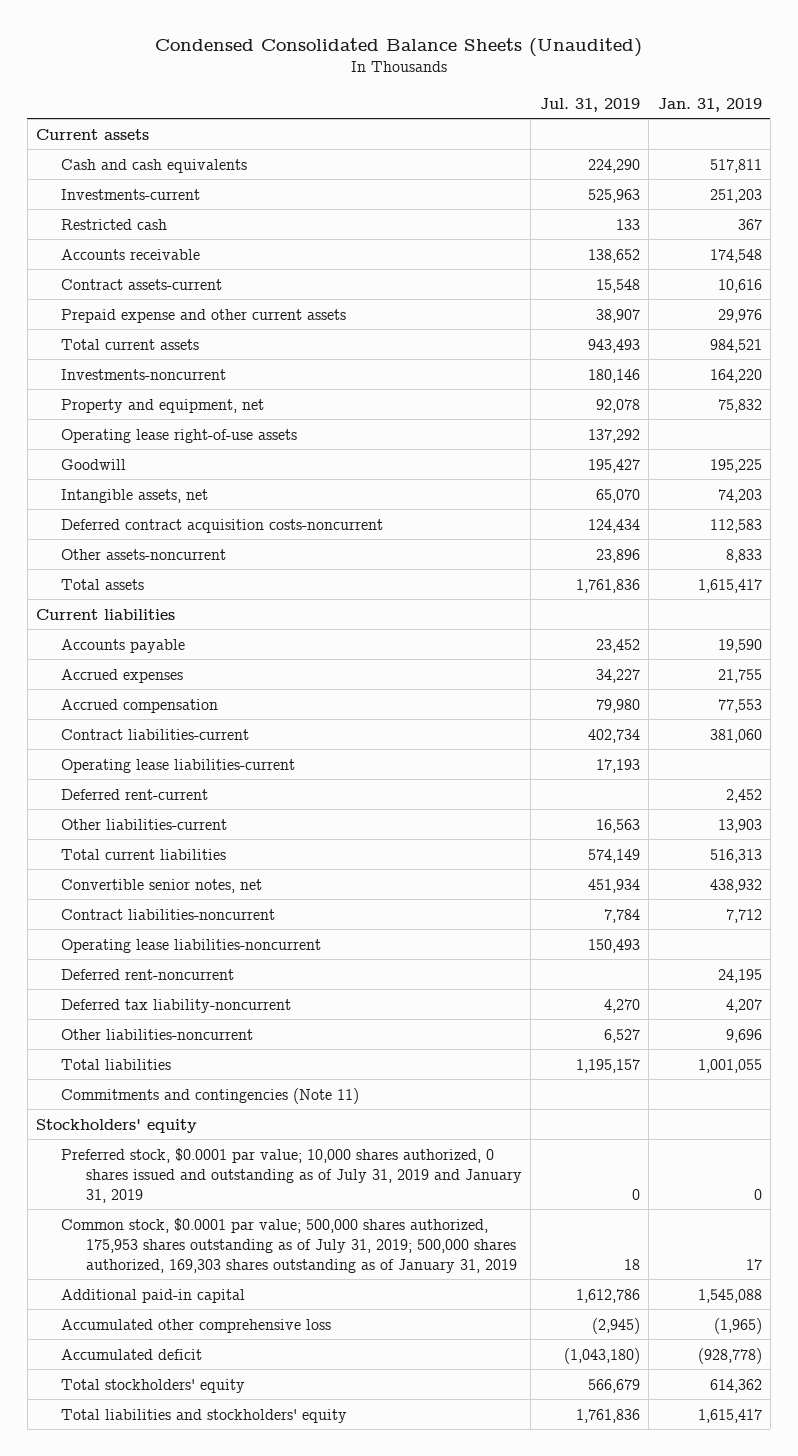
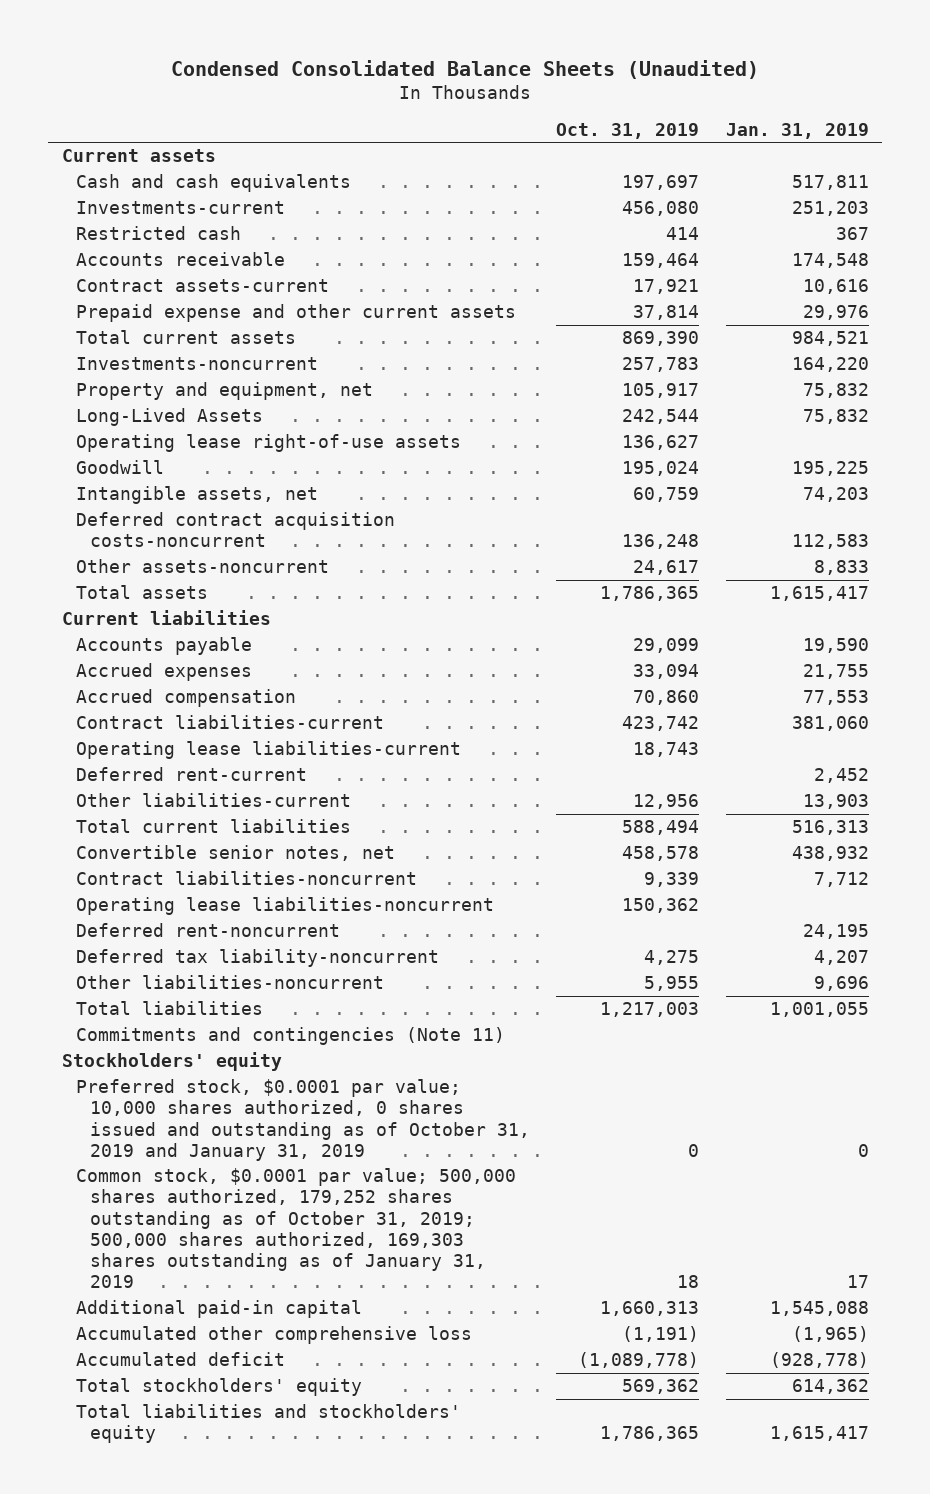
[539,97,640,112] Jul. 31, 2019 -> none
none -> [556,122,700,139] Oct. 31, 2019
none -> [75,408,263,427] Long-Lived Assets
[60,1147,522,1203] Preferred stock, $0.0001 par value; 10,000 shares authorized, 0 shares issued and outstanding as of July 31, 2019 and January 31, 2019 -> [75,1079,530,1161] Preferred stock, $0.0001 par value; 10,000 shares authorized, 0 shares issued and outstanding as of October 31, 2019 and January 31, 2019
[60,1217,517,1273] Common stock, $0.0001 par value; 500,000 shares authorized, 175,953 shares outstanding as of July 31, 2019; 500,000 shares authorized, 169,303 shares outstanding as of January 31, 2019 -> [75,1168,516,1289] Common stock, $0.0001 par value; 500,000 shares authorized, 179,252 shares outstanding as of October 31, 2019; 500,000 shares authorized, 169,303 shares outstanding as of January 31, 2019

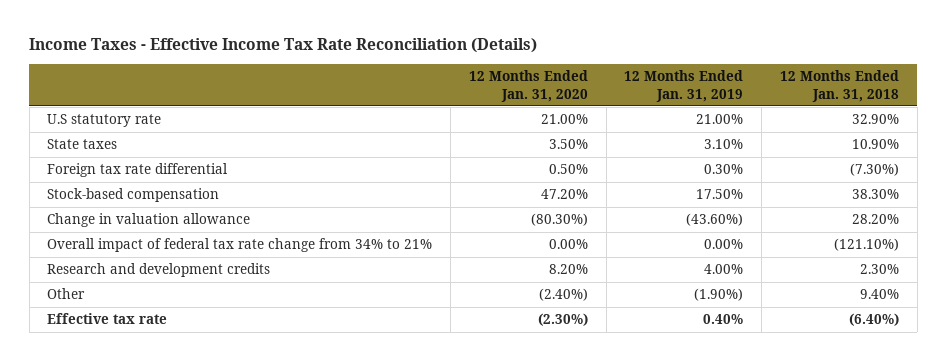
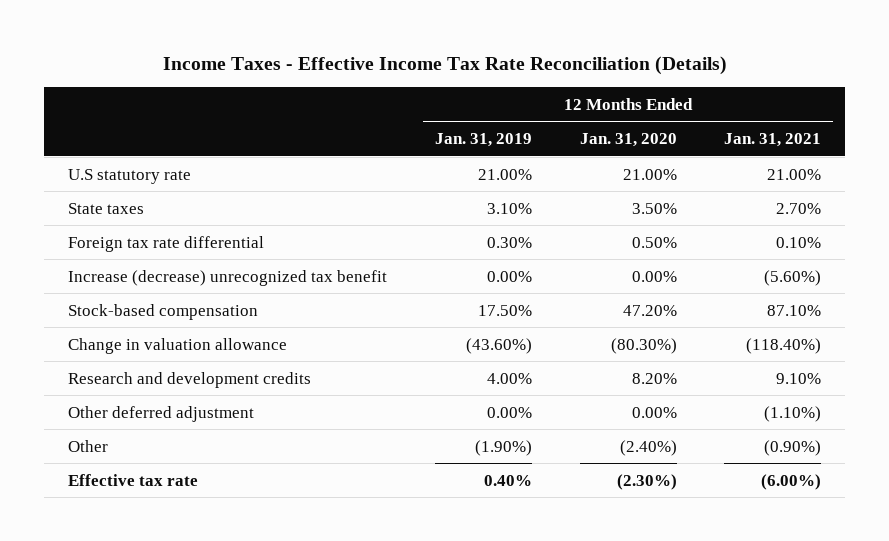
[779,70,899,102] 12 Months Ended Jan. 31, 2018 -> none
none -> [724,133,822,148] Jan. 31, 2021
none -> [67,269,387,286] Increase (decrease) unrecognized tax benefit
[47,238,433,253] Overall impact of federal tax rate change from 34% to 21% -> none
none -> [67,405,254,422] Other deferred adjustment

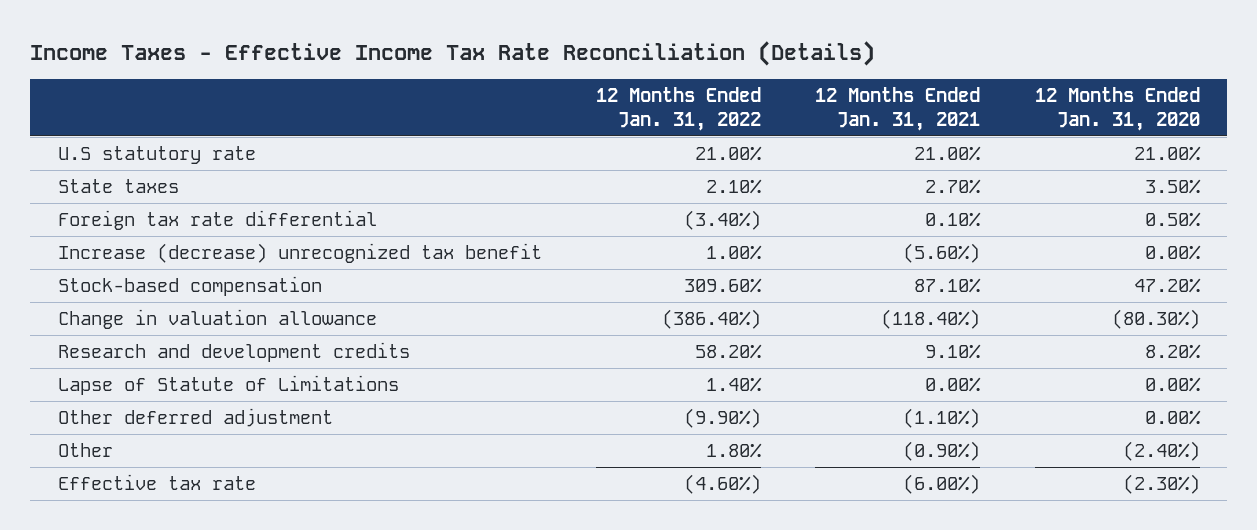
[434,133,532,148] Jan. 31, 2019 -> none
none -> [596,87,762,131] 12 Months Ended Jan. 31, 2022
none -> [57,375,399,396] Lapse of Statute of Limitations

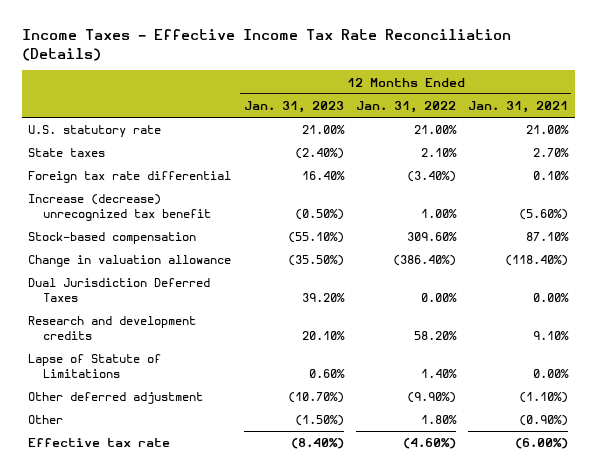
[1034,87,1200,131] 12 Months Ended Jan. 31, 2020 -> none
none -> [243,101,344,114] Jan. 31, 2023
[57,146,256,165] U.S statutory rate -> [28,125,162,138] U.S. statutory rate
none -> [28,278,211,302] Dual Jurisdiction Deferred Taxes

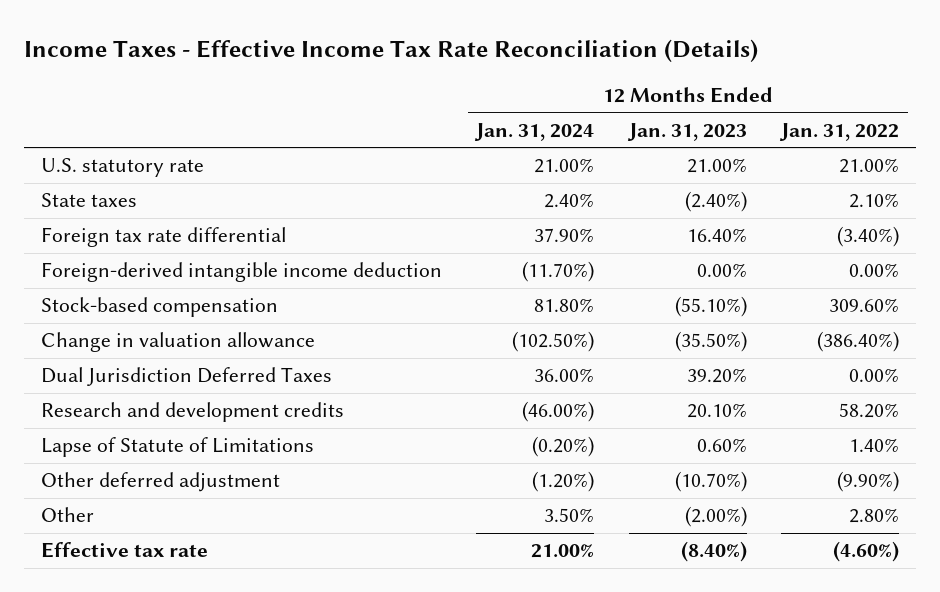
[468,101,569,114] Jan. 31, 2021 -> none
none -> [474,122,595,141] Jan. 31, 2024
[28,194,211,221] Increase (decrease) unrecognized tax benefit -> none
none -> [41,262,443,283] Foreign-derived intangible income deduction
[294,415,344,427] (1.50%) -> [684,506,747,528] (2.00%)
[420,415,457,425] 1.80% -> [849,508,900,524] 2.80%

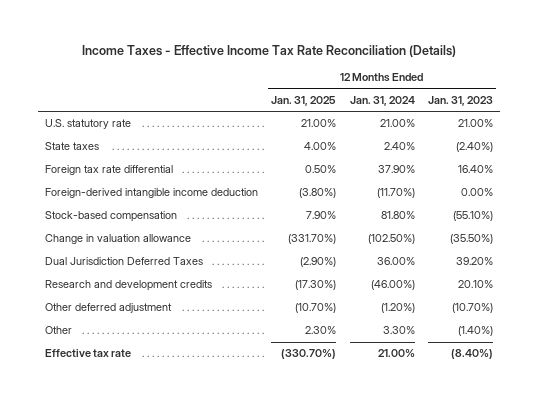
[779,122,900,141] Jan. 31, 2022 -> none
none -> [271,96,337,107] Jan. 31, 2025
[41,437,315,458] Lapse of Statute of Limitations -> none
[544,508,595,523] 3.50% -> [382,326,415,335] 3.30%
[684,506,747,528] (2.00%) -> [458,326,494,337] (1.40%)

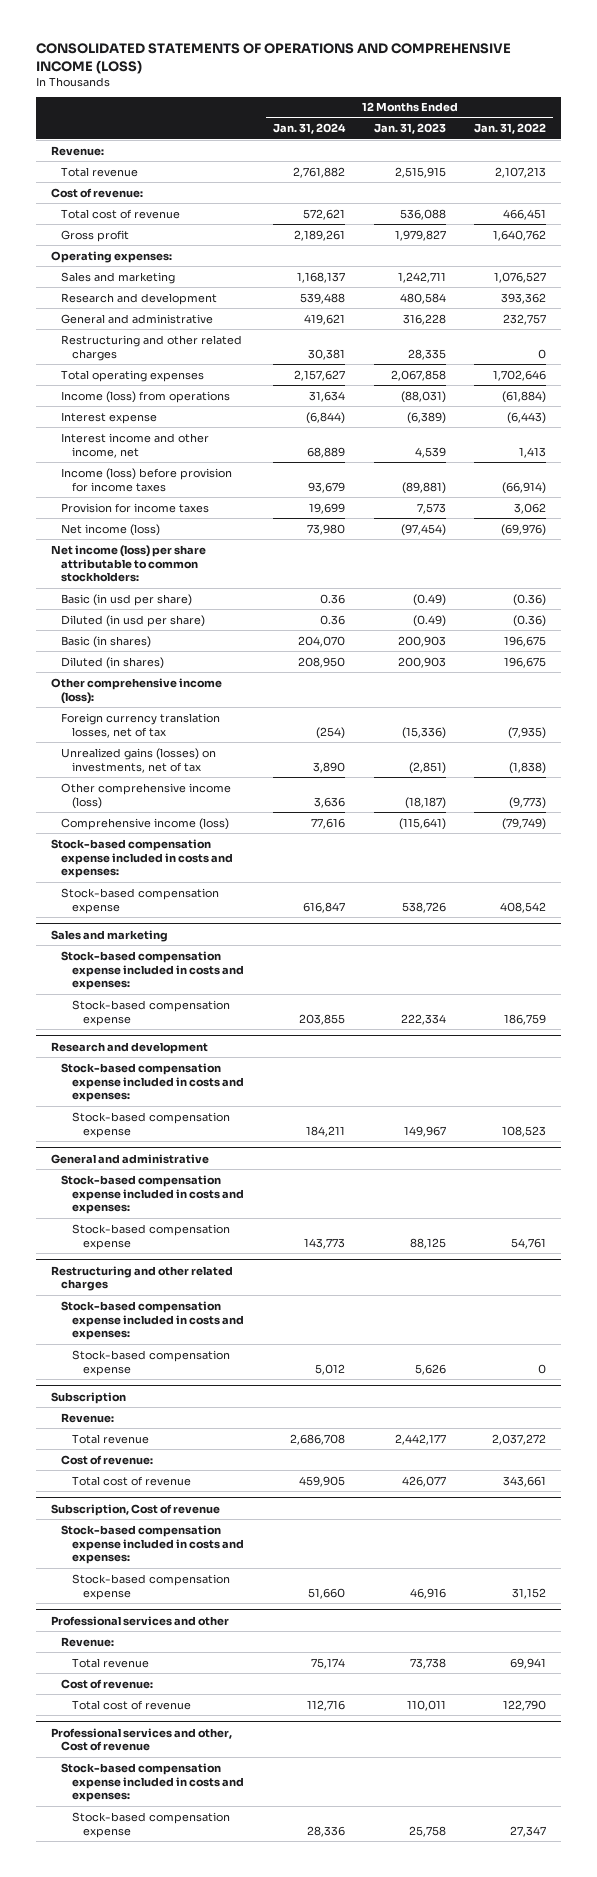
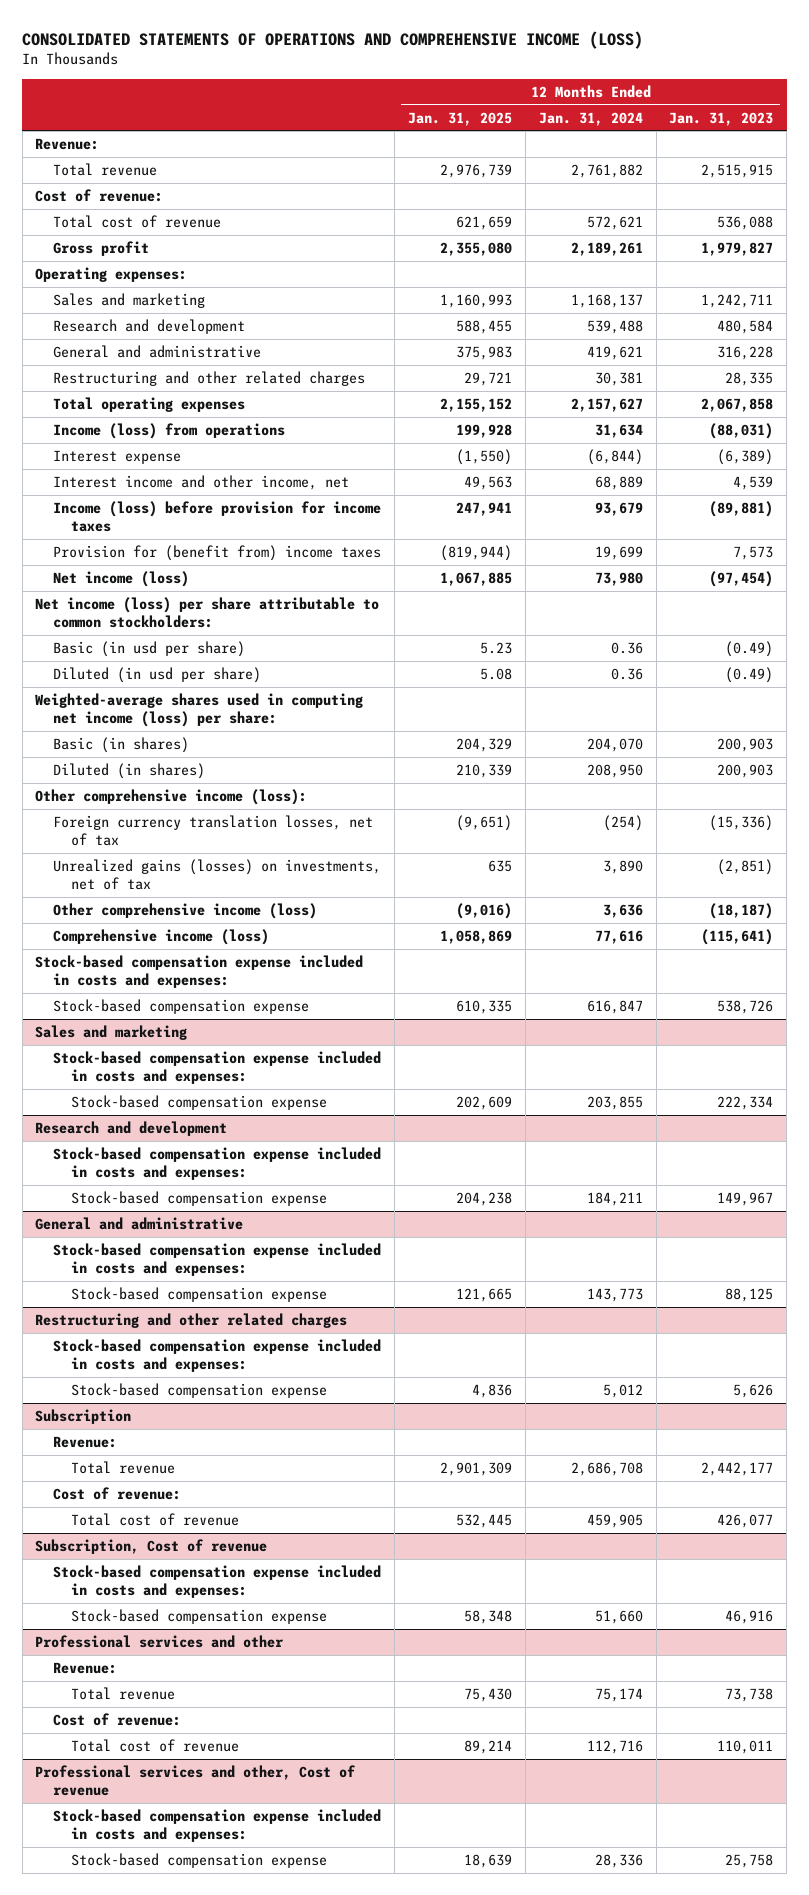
[474,123,547,135] Jan. 31, 2022 -> none
none -> [407,111,512,126] Jan. 31, 2025
[61,502,210,513] Provision for income taxes -> [53,545,382,562] Provision for (benefit from) income taxes
none -> [35,693,364,728] Weighted-average shares used in computing net income (loss) per share:

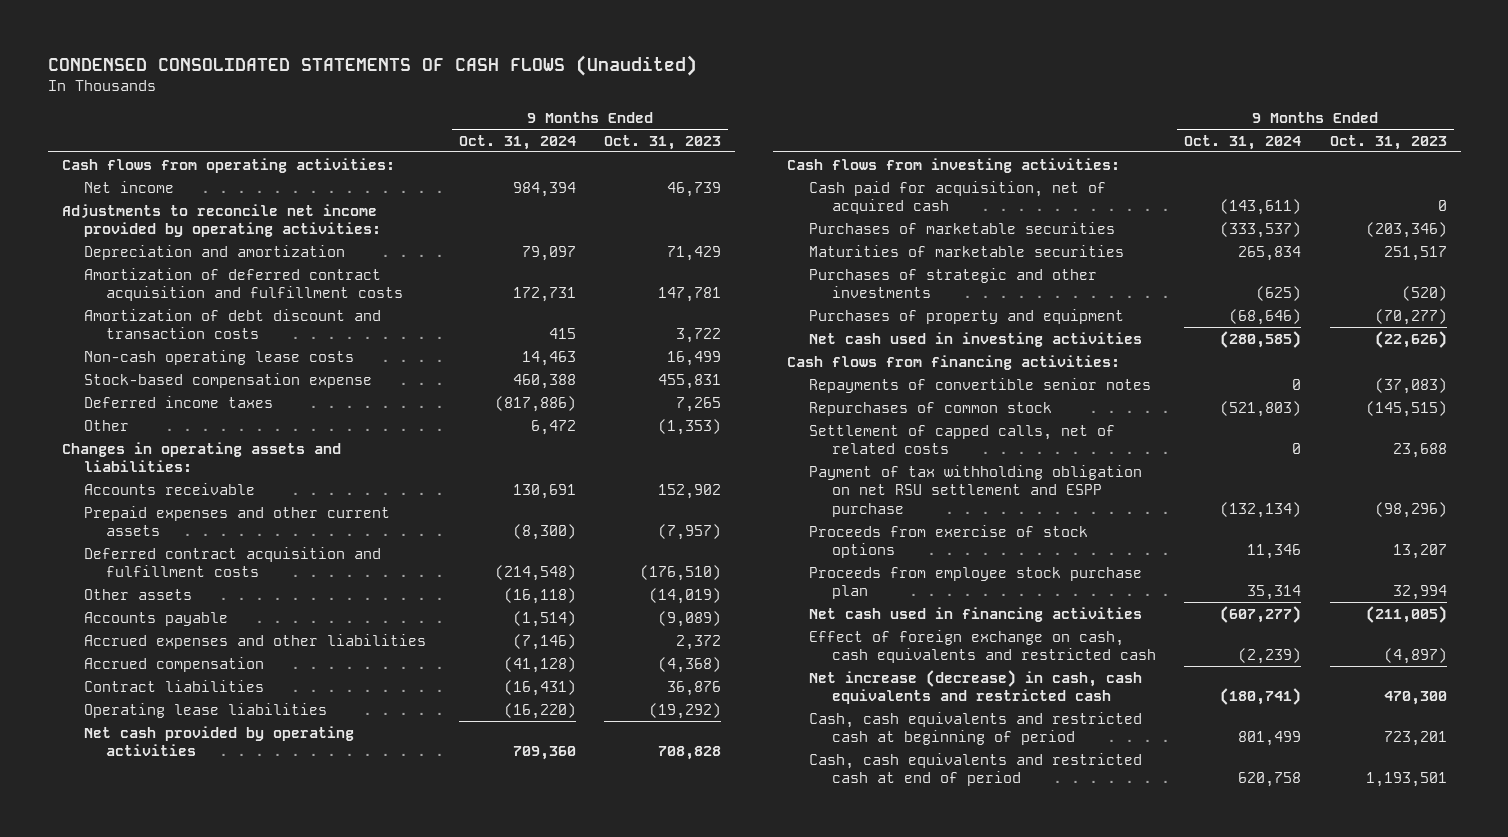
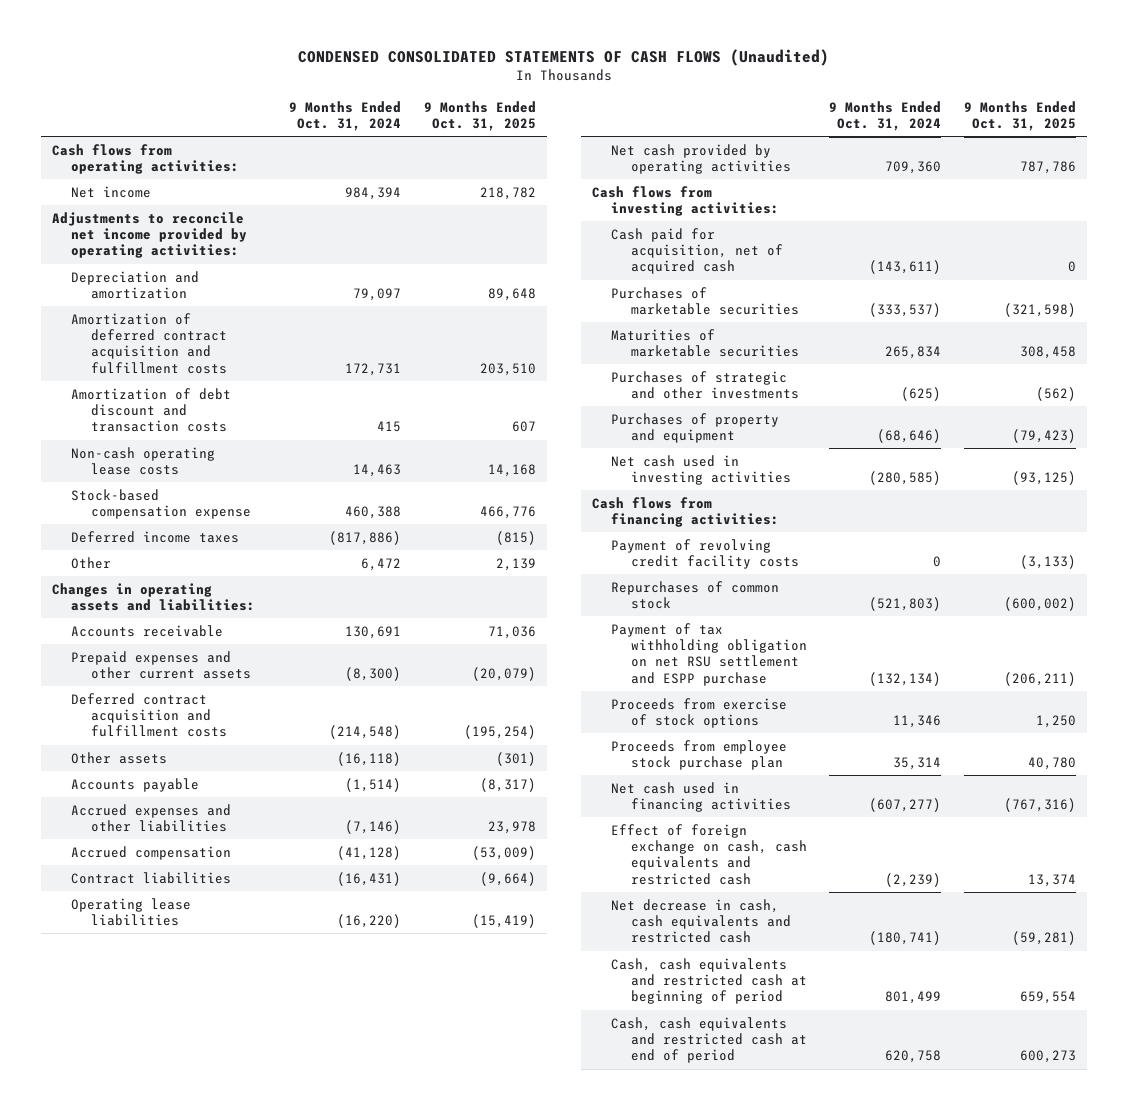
[604,134,722,150] Oct. 31, 2023 -> none
none -> [423,100,536,132] 9 Months Ended Oct. 31, 2025
[809,377,1152,393] Repayments of convertible senior notes -> none
none -> [611,538,799,570] Payment of revolving credit facility costs
[809,424,1116,455] Settlement of capped calls, net of related costs -> none
[809,669,1143,705] Net increase (decrease) in cash, cash equivalents and restricted cash -> [611,898,791,944] Net decrease in cash, cash equivalents and restricted cash

